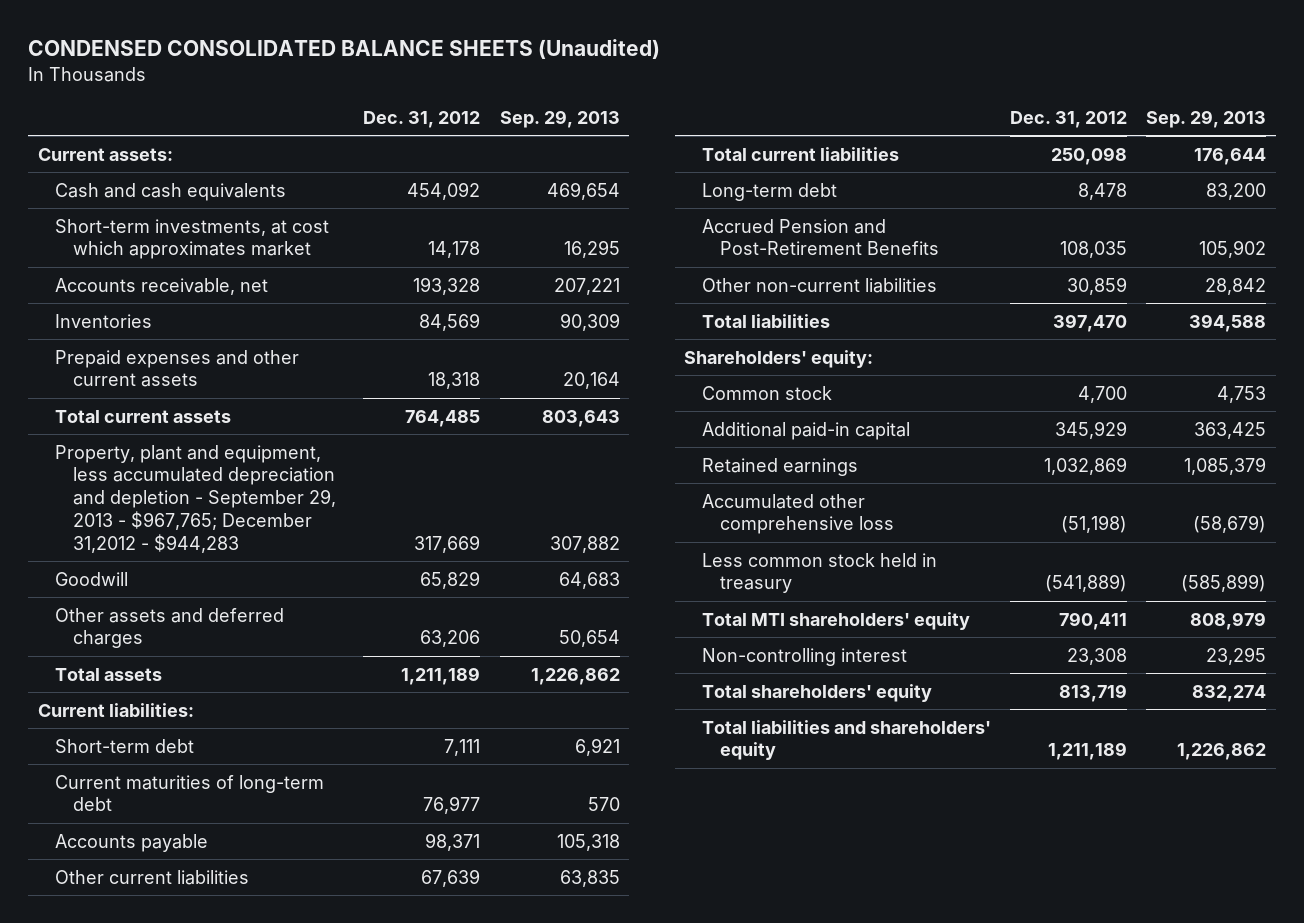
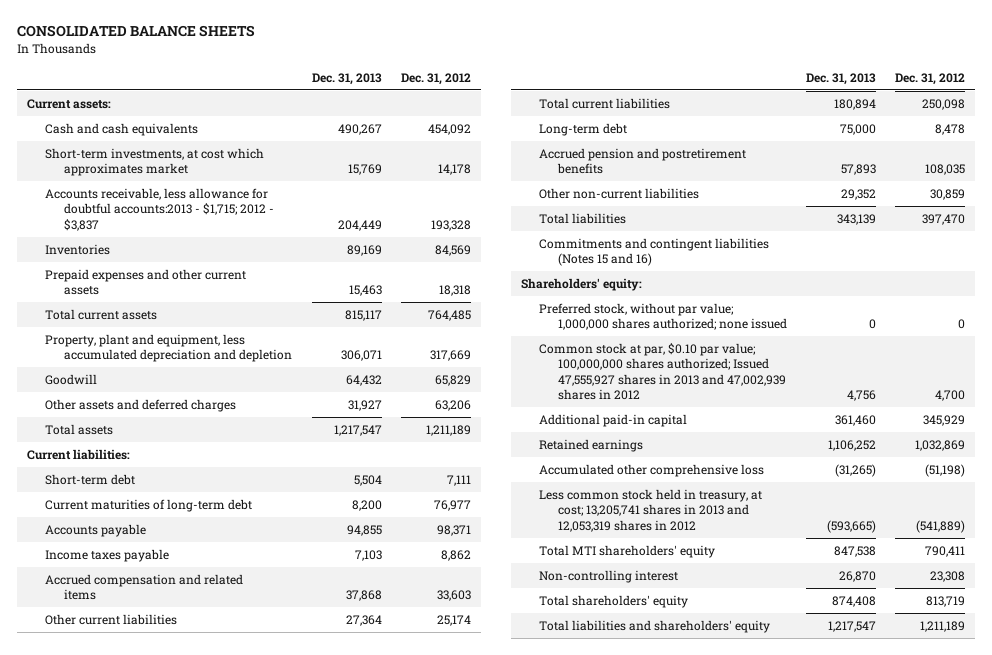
[28,39,661,60] CONDENSED CONSOLIDATED BALANCE SHEETS (Unaudited) -> [17,25,256,38] CONSOLIDATED BALANCE SHEETS
[499,109,620,128] Sep. 29, 2013 -> none
none -> [311,72,382,85] Dec. 31, 2013
[55,277,269,295] Accounts receivable, net -> [45,187,274,231] Accounts receivable, less allowance for doubtful accounts:2013 - $1,715; 2012 - $3,837
[55,444,336,553] Property, plant and equipment, less accumulated depreciation and depletion - September 29, 2013 - $967,765; December 31,2012 - $944,283 -> [45,333,292,363] Property, plant and equipment, less accumulated depreciation and depletion
none -> [45,548,170,562] Income taxes payable
none -> [45,573,244,601] Accrued compensation and related items
[421,868,481,887] 67,639 -> [437,614,472,626] 25,174
[701,218,939,256] Accrued Pension and Post-Retirement Benefits -> [539,147,747,175] Accrued pension and postretirement benefits
none -> [539,237,770,267] Commitments and contingent liabilities (Notes 15 and 16)
none -> [539,302,787,331] Preferred stock, without par value; 1,000,000 shares authorized; none issued
[701,385,832,400] Common stock -> [539,342,786,401] Common stock at par, $0.10 par value; 100,000,000 shares authorized; Issued 47,555,927 shares in 2013 and 47,002,939 shares in 2012
[701,552,937,594] Less common stock held in treasury -> [539,488,763,532] Less common stock held in treasury, at cost; 13,205,741 shares in 2013 and 12,053,319 shares in 2012

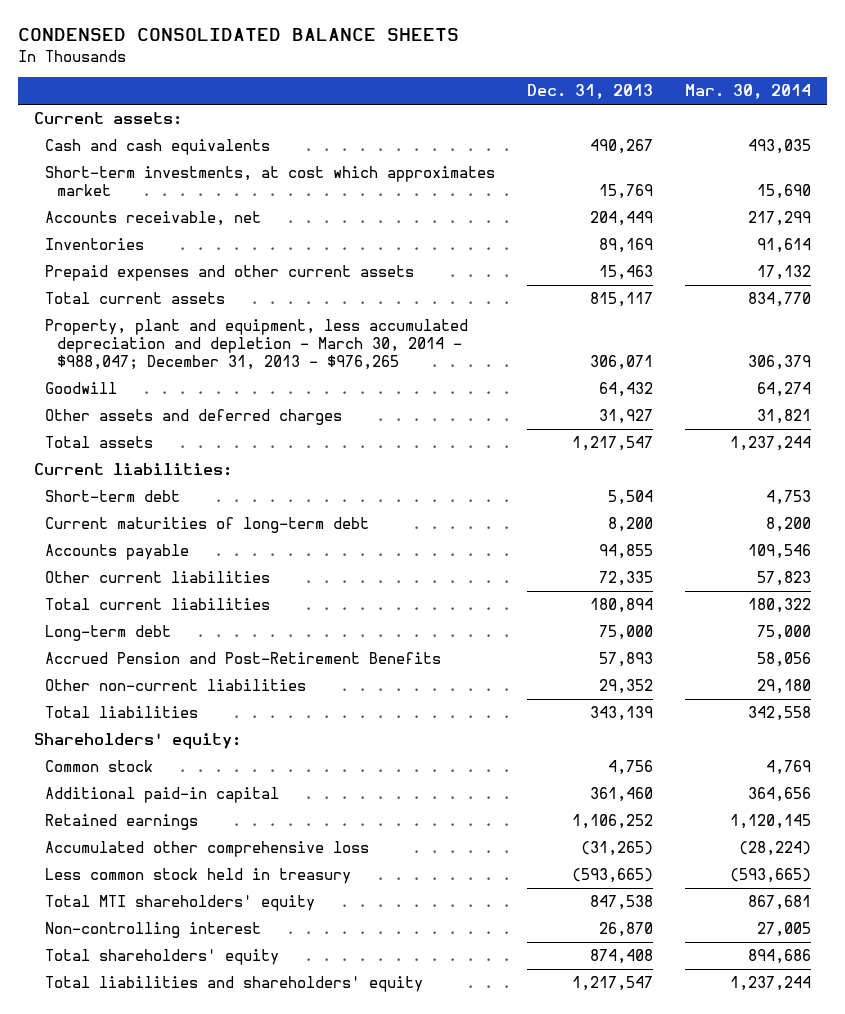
[17,25,256,38] CONSOLIDATED BALANCE SHEETS -> [17,28,459,42] CONDENSED CONSOLIDATED BALANCE SHEETS
[401,72,472,85] Dec. 31, 2012 -> none
none -> [684,84,811,100] Mar. 30, 2014
[45,187,274,231] Accounts receivable, less allowance for doubtful accounts:2013 - $1,715; 2012 - $3,837 -> [45,211,262,227] Accounts receivable, net
[45,333,292,363] Property, plant and equipment, less accumulated depreciation and depletion -> [45,319,469,371] Property, plant and equipment, less accumulated depreciation and depletion - March 30, 2014 - $988,047; December 31, 2013 - $976,265
[45,548,170,562] Income taxes payable -> none
[45,573,244,601] Accrued compensation and related items -> none
[345,614,382,626] 27,364 -> [599,571,654,587] 72,335
[539,147,747,175] Accrued pension and postretirement benefits -> [45,652,442,665] Accrued Pension and Post-Retirement Benefits
[539,237,770,267] Commitments and contingent liabilities (Notes 15 and 16) -> none
[539,302,787,331] Preferred stock, without par value; 1,000,000 shares authorized; none issued -> none
[539,342,786,401] Common stock at par, $0.10 par value; 100,000,000 shares authorized; Issued 47,555,927 shares in 2013 and 47,002,939 shares in 2012 -> [45,760,154,773] Common stock
[539,488,763,532] Less common stock held in treasury, at cost; 13,205,741 shares in 2013 and 12,053,319 shares in 2012 -> [45,868,352,885] Less common stock held in treasury

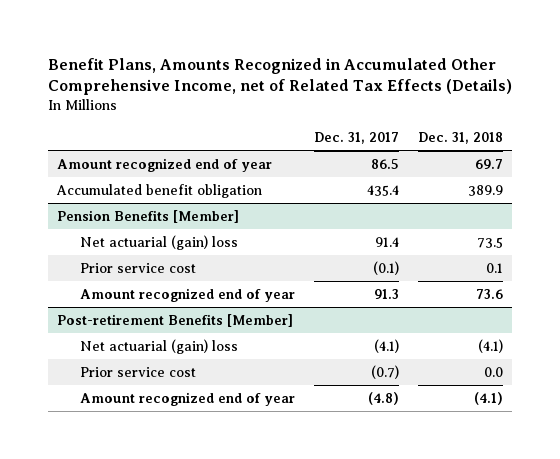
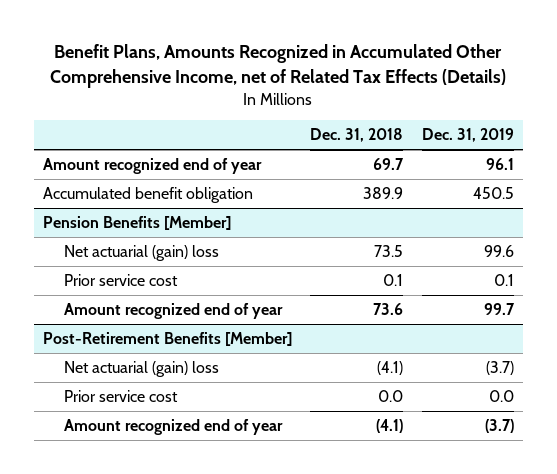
[313,132,399,145] Dec. 31, 2017 -> none
none -> [421,128,514,143] Dec. 31, 2019
[57,313,294,327] Post-retirement Benefits [Member] -> [43,331,293,346] Post-Retirement Benefits [Member]

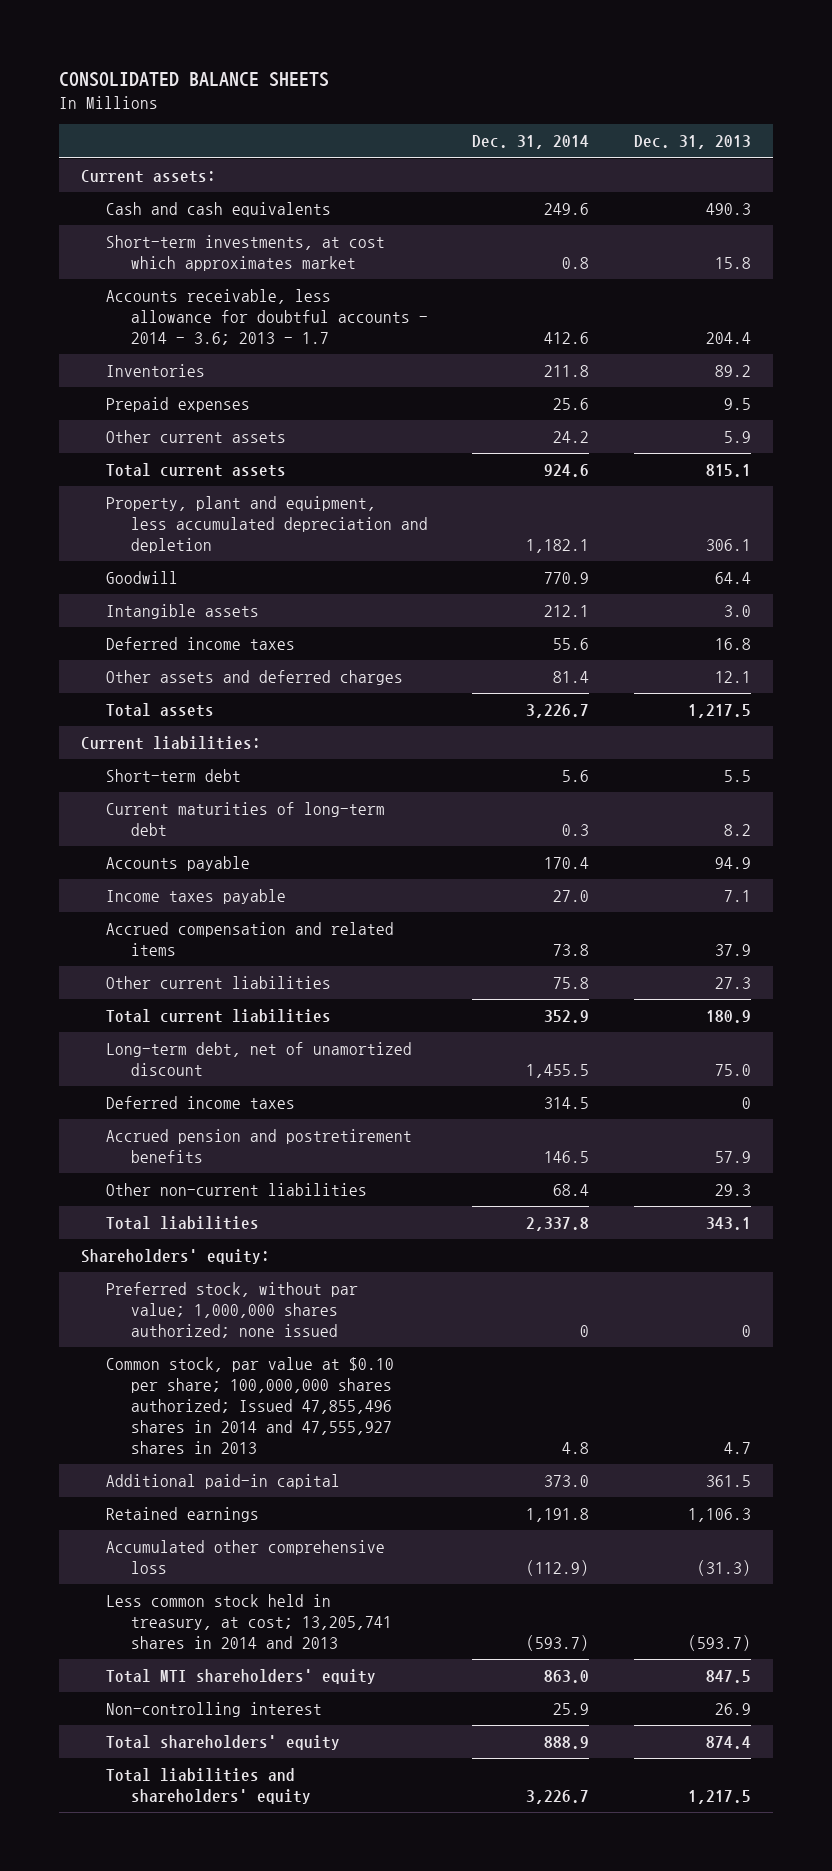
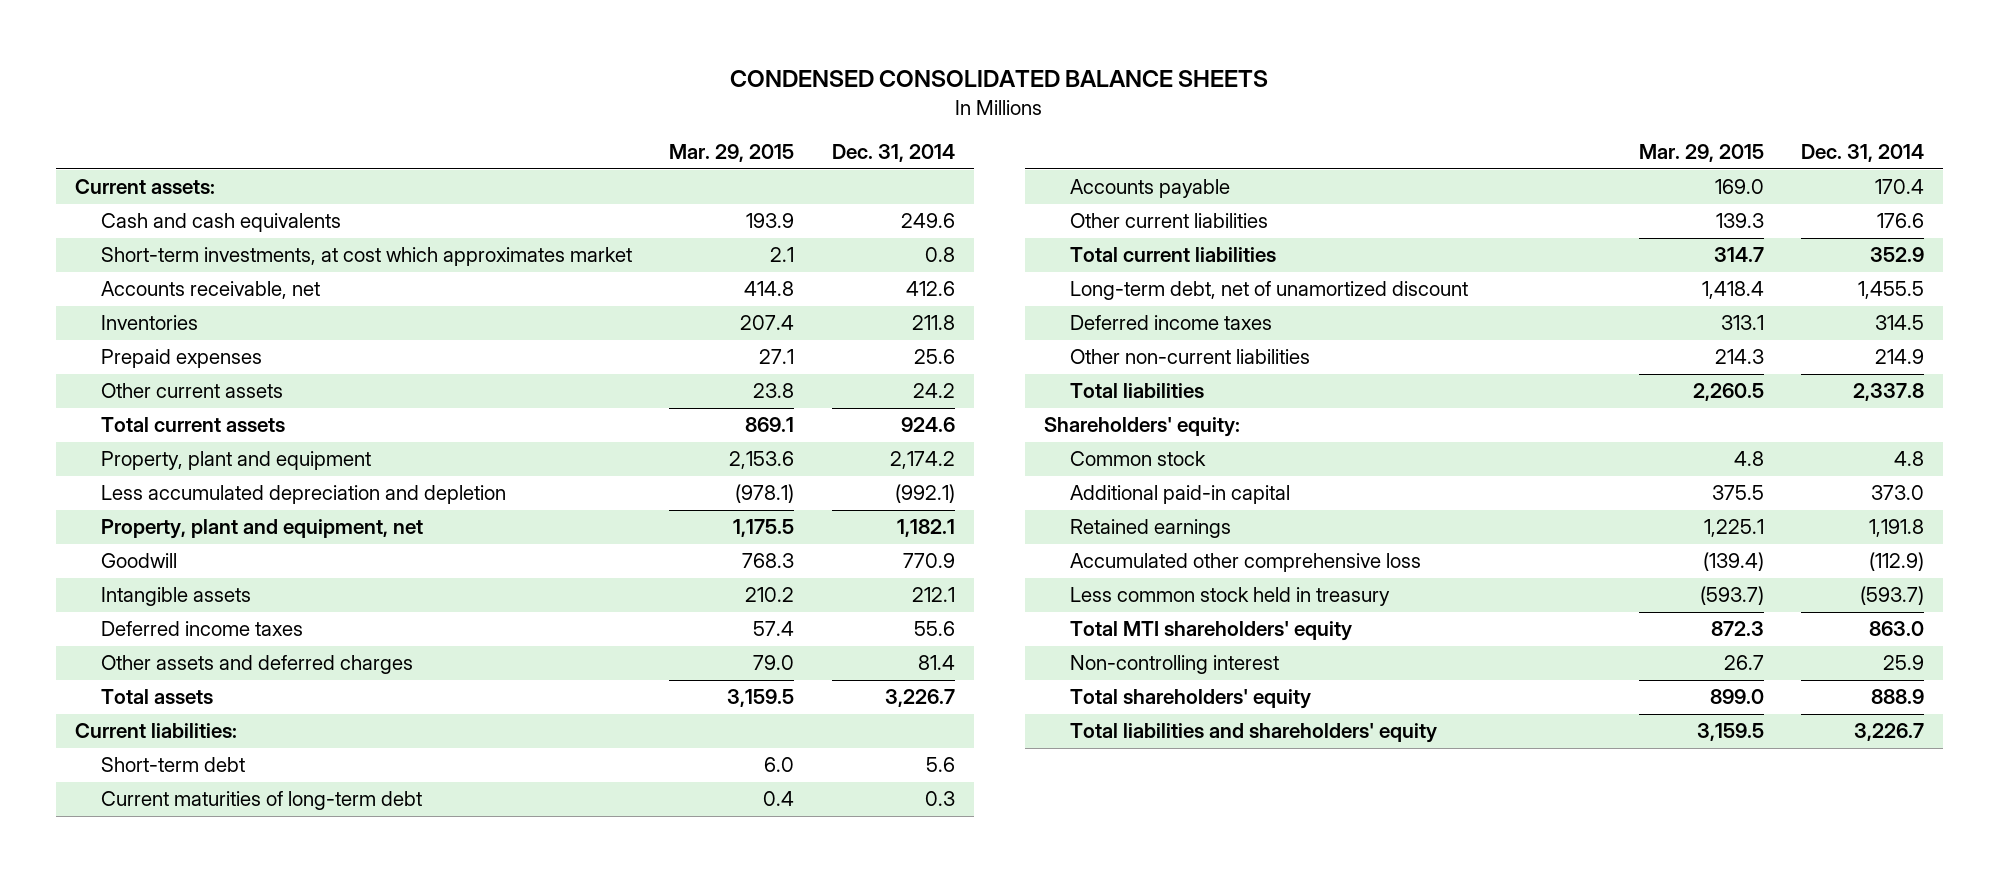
[58,71,329,87] CONSOLIDATED BALANCE SHEETS -> [730,70,1269,88] CONDENSED CONSOLIDATED BALANCE SHEETS
[634,135,752,150] Dec. 31, 2013 -> none
none -> [669,144,795,163] Mar. 29, 2015
[105,288,428,345] Accounts receivable, less allowance for doubtful accounts - 2014 - 3.6; 2013 - 1.7 -> [100,281,320,300] Accounts receivable, net
none -> [100,451,371,471] Property, plant and equipment
none -> [100,485,506,505] Less accumulated depreciation and depletion
[105,495,428,553] Property, plant and equipment, less accumulated depreciation and depletion -> [100,519,423,540] Property, plant and equipment, net
[105,888,286,904] Income taxes payable -> none
[105,921,394,956] Accrued compensation and related items -> none
[553,976,590,989] 75.8 -> [1877,213,1925,229] 176.6
[105,1128,412,1163] Accrued pension and postretirement benefits -> none
[553,1183,590,1196] 68.4 -> [1875,349,1925,365] 214.9
[105,1281,358,1338] Preferred stock, without par value; 1,000,000 shares authorized; none issued -> none
[105,1356,394,1454] Common stock, par value at $0.10 per share; 100,000,000 shares authorized; Issued 47,855,496 shares in 2014 and 47,555,927 shares in 2013 -> [1069,451,1206,467] Common stock
[105,1593,392,1649] Less common stock held in treasury, at cost; 13,205,741 shares in 2014 and 2013 -> [1069,587,1390,607] Less common stock held in treasury

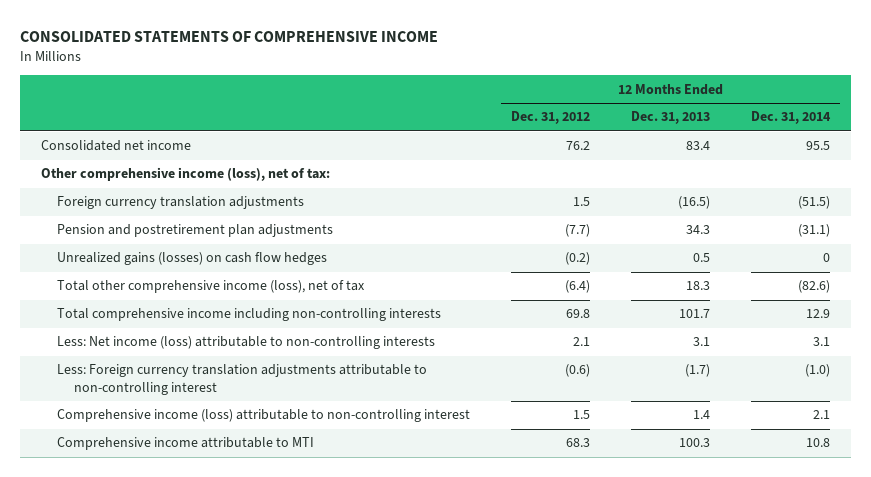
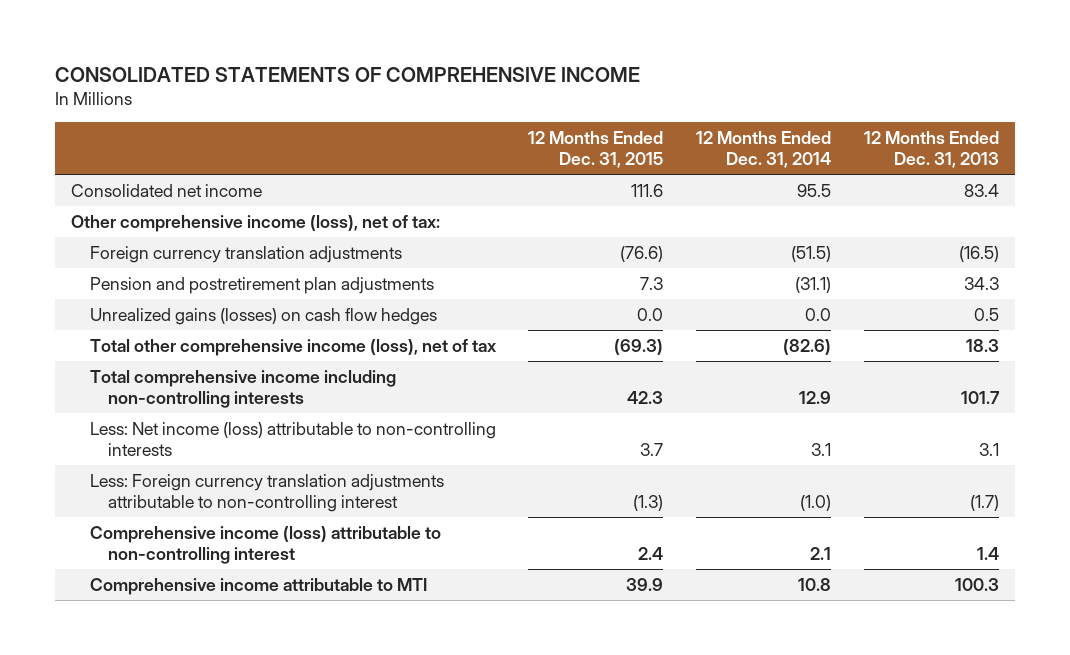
[511,111,591,125] Dec. 31, 2012 -> none
none -> [528,131,664,169] 12 Months Ended Dec. 31, 2015
[823,253,831,263] 0 -> [804,307,831,321] 0.0

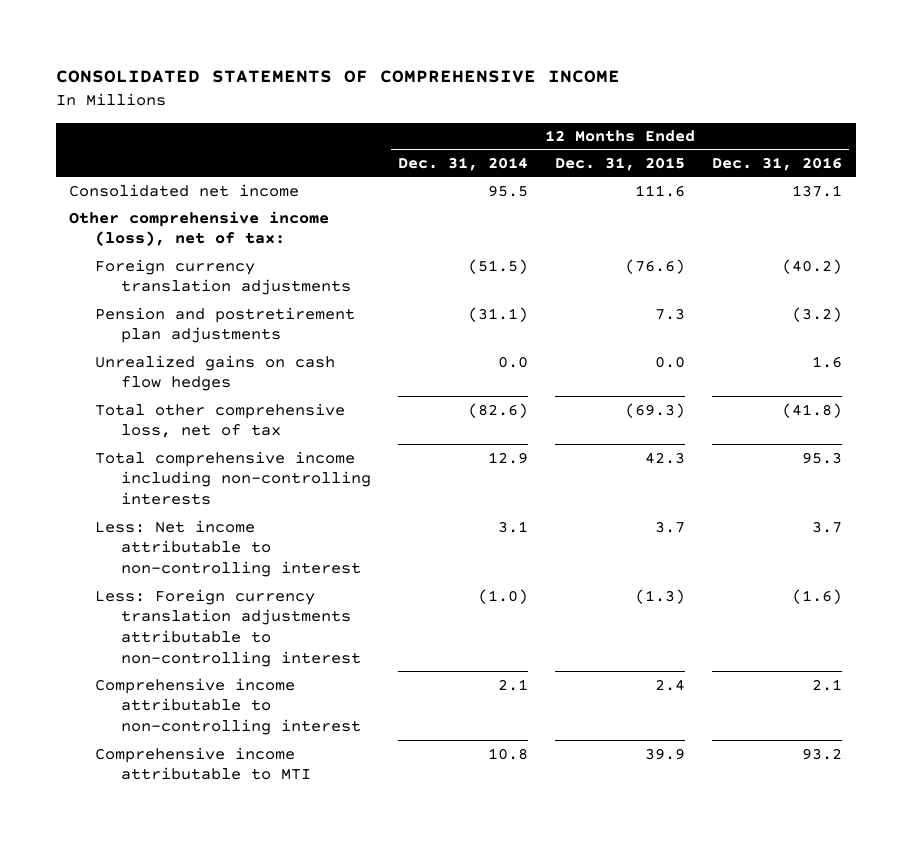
[863,131,999,169] 12 Months Ended Dec. 31, 2013 -> none
none -> [712,156,843,171] Dec. 31, 2016
[89,307,437,325] Unrealized gains (losses) on cash flow hedges -> [95,354,336,392] Unrealized gains on cash flow hedges
[89,338,497,356] Total other comprehensive income (loss), net of tax -> [95,402,346,439] Total other comprehensive loss, net of tax
[89,421,496,456] Less: Net income (loss) attributable to non-controlling interests -> [95,519,362,578] Less: Net income attributable to non-controlling interest
[89,525,441,564] Comprehensive income (loss) attributable to non-controlling interest -> [95,677,362,736] Comprehensive income attributable to non-controlling interest

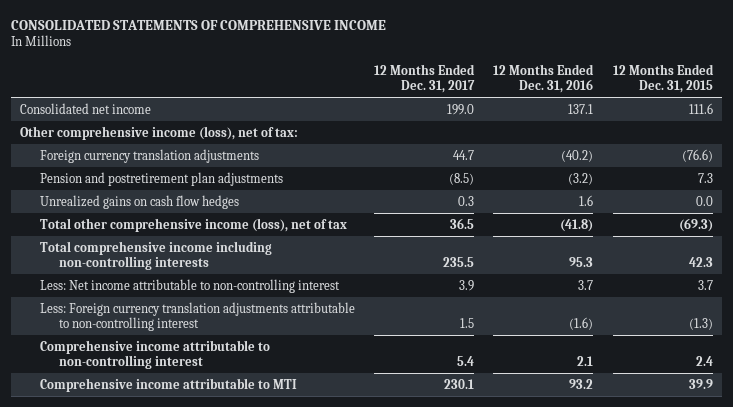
[398,156,529,171] Dec. 31, 2014 -> none
none -> [373,63,475,93] 12 Months Ended Dec. 31, 2017
[95,402,346,439] Total other comprehensive loss, net of tax -> [39,217,347,232] Total other comprehensive income (loss), net of tax

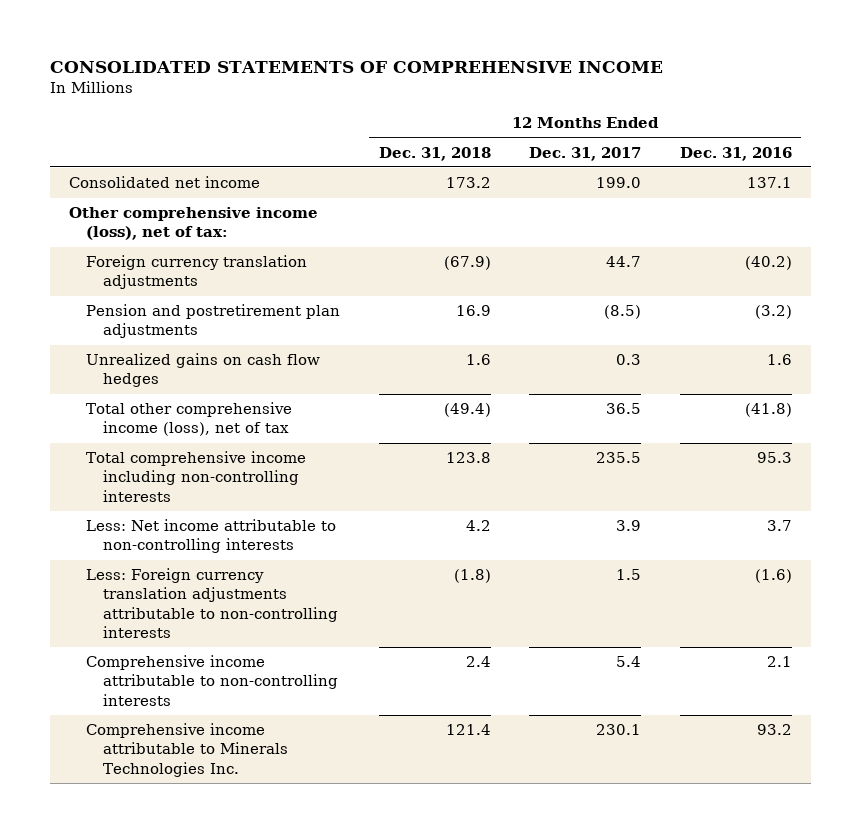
[612,63,714,93] 12 Months Ended Dec. 31, 2015 -> none
none -> [378,146,491,161] Dec. 31, 2018
[39,278,340,293] Less: Net income attributable to non-controlling interest -> [86,519,337,554] Less: Net income attributable to non-controlling interests
[39,301,355,332] Less: Foreign currency translation adjustments attributable to non-controlling interest -> [86,568,339,638] Less: Foreign currency translation adjustments attributable to non-controlling interests
[39,339,270,370] Comprehensive income attributable to non-controlling interest -> [86,655,339,706] Comprehensive income attributable to non-controlling interests
[39,377,297,392] Comprehensive income attributable to MTI -> [86,723,289,777] Comprehensive income attributable to Minerals Technologies Inc.

